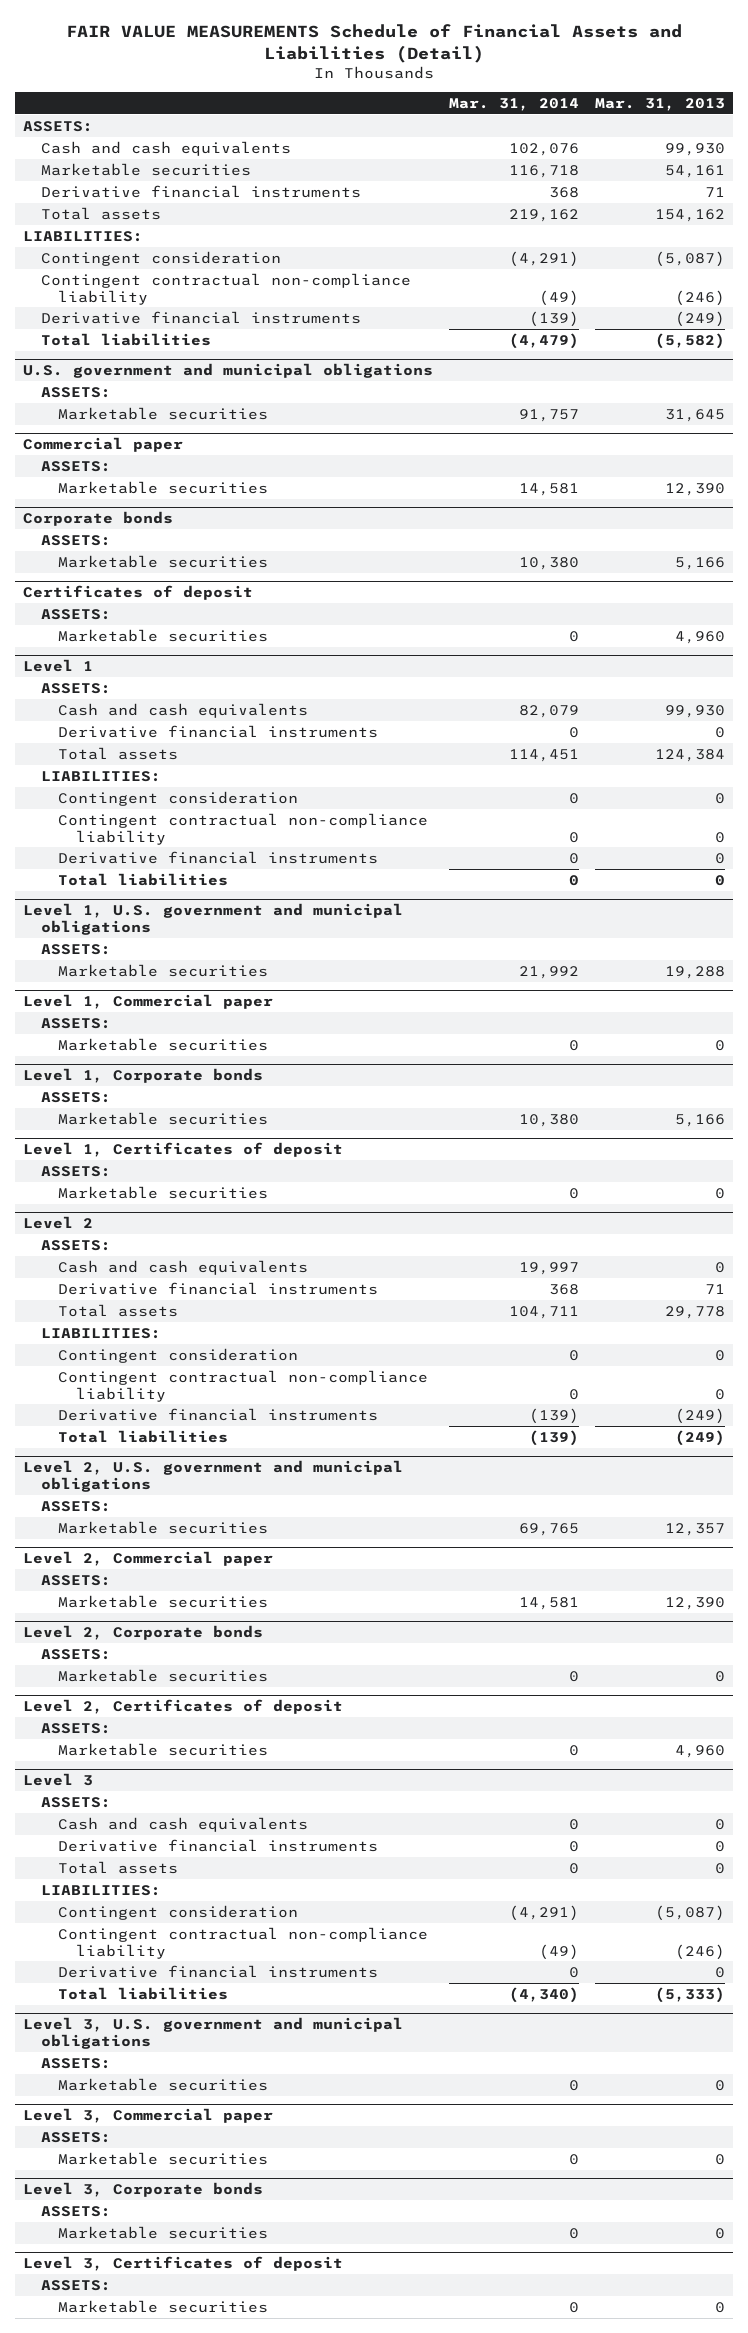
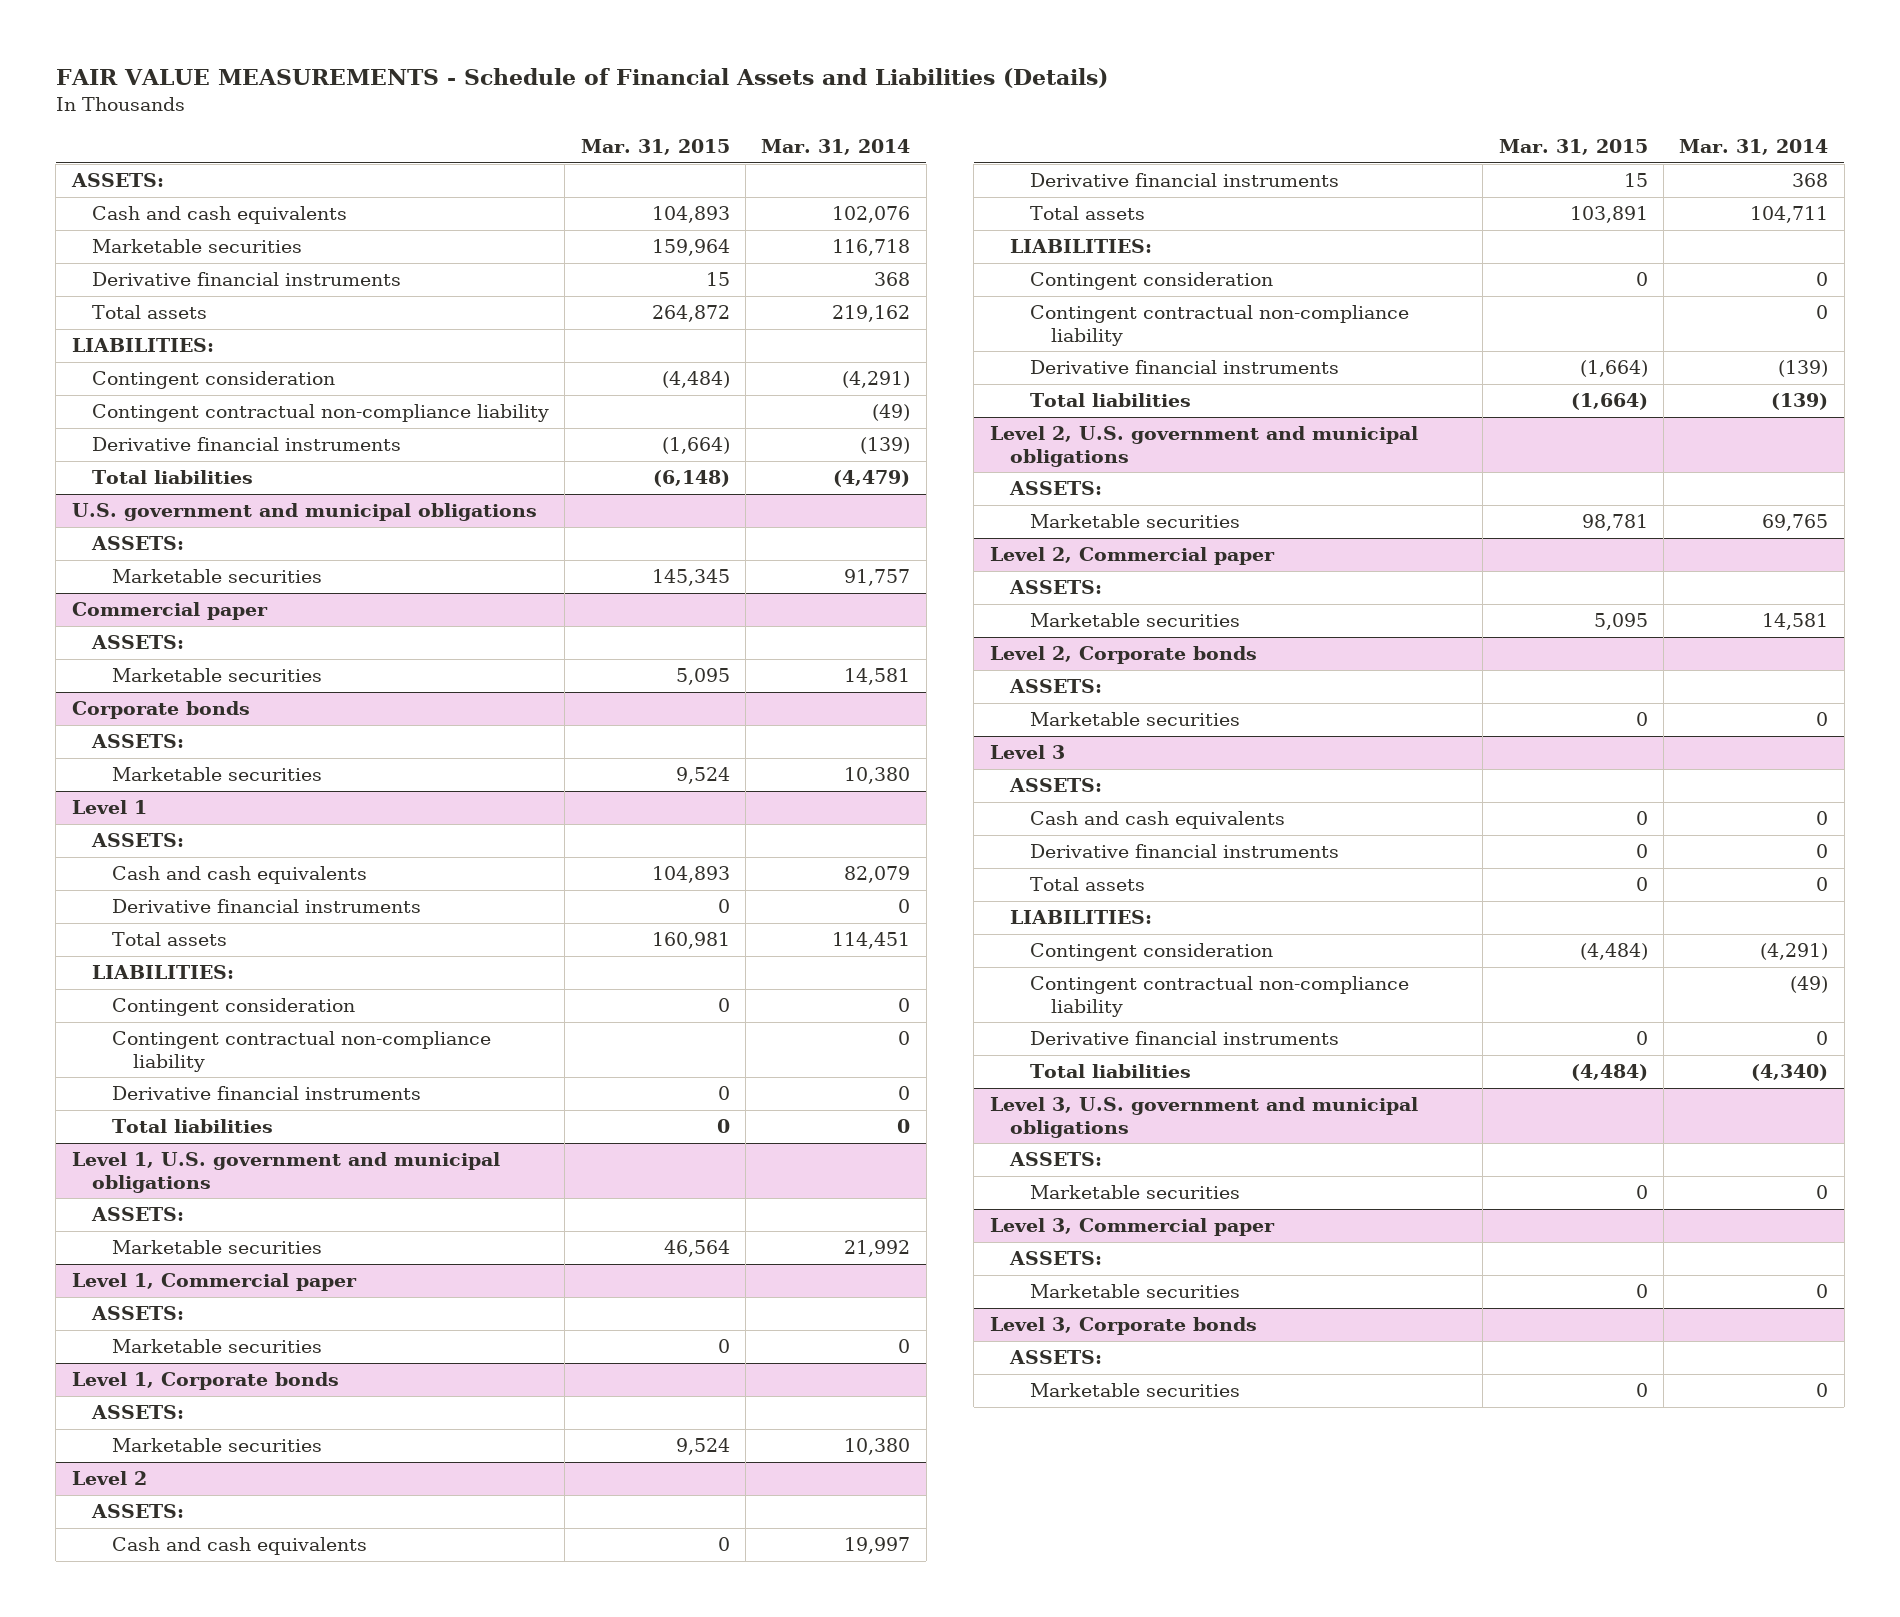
[66,24,683,64] FAIR VALUE MEASUREMENTS Schedule of Financial Assets and Liabilities (Detail) -> [55,68,1108,89] FAIR VALUE MEASUREMENTS - Schedule of Financial Assets and Liabilities (Details)
[594,97,725,111] Mar. 31, 2013 -> none
none -> [580,139,730,156] Mar. 31, 2015
[23,585,254,601] Certificates of deposit -> none
[40,608,111,620] ASSETS: -> none
[58,628,269,642] Marketable securities -> none
[23,1142,344,1158] Level 1, Certificates of deposit -> none
[40,1165,111,1177] ASSETS: -> none
[58,1185,269,1199] Marketable securities -> none
[23,1699,344,1715] Level 2, Certificates of deposit -> none
[40,1722,111,1734] ASSETS: -> none
[58,1742,269,1756] Marketable securities -> none
[23,2256,344,2272] Level 3, Certificates of deposit -> none
[40,2279,111,2291] ASSETS: -> none
[58,2299,269,2313] Marketable securities -> none

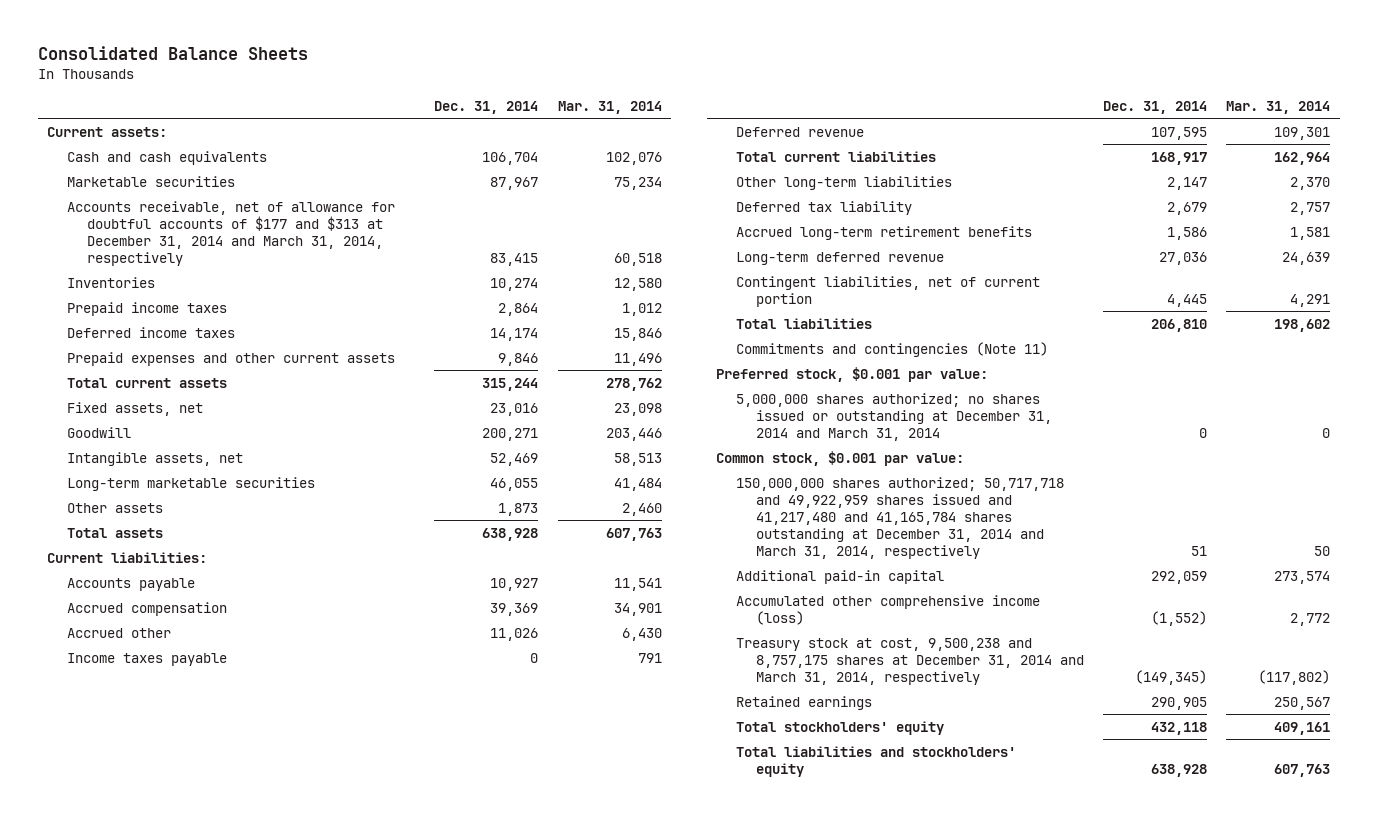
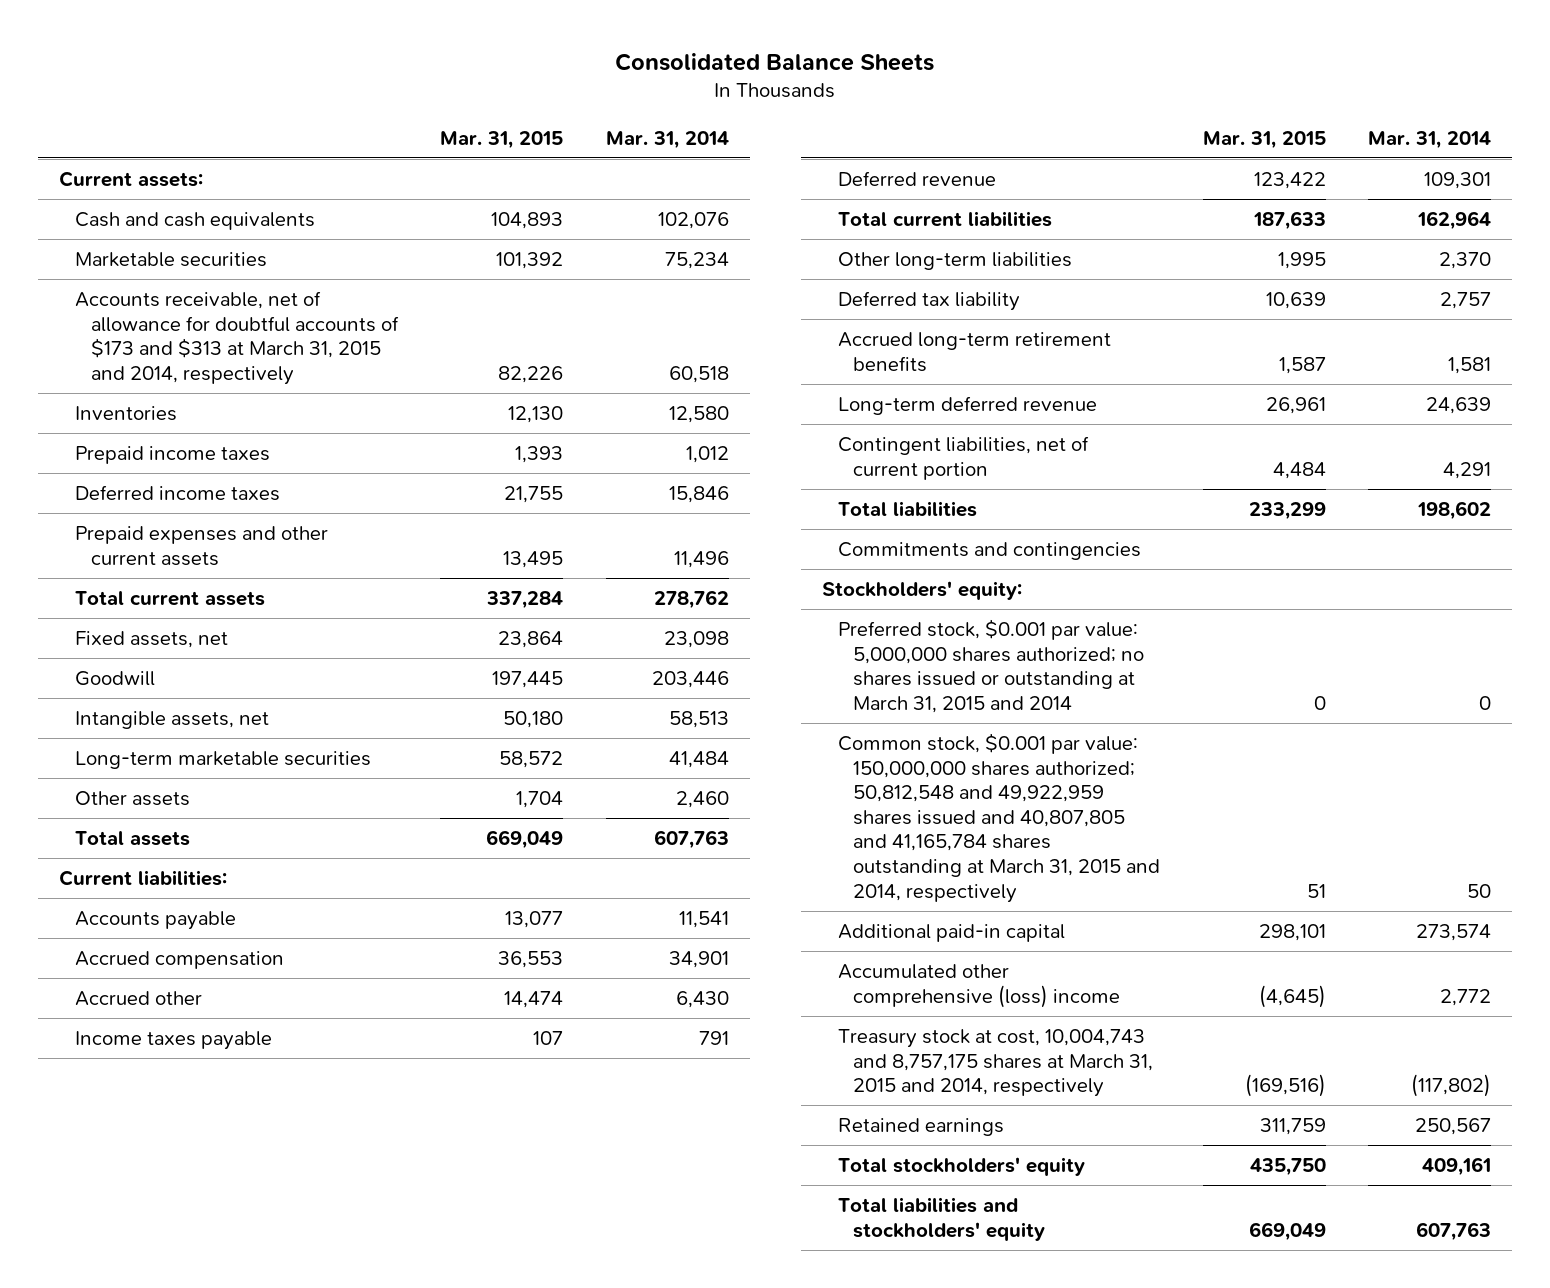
[434,100,539,114] Dec. 31, 2014 -> none
none -> [440,130,564,149] Mar. 31, 2015
[67,200,396,266] Accounts receivable, net of allowance for doubtful accounts of $177 and $313 at December 31, 2014 and March 31, 2014, respectively -> [75,290,400,385] Accounts receivable, net of allowance for doubtful accounts of $173 and $313 at March 31, 2015 and 2014, respectively
[716,366,989,382] Preferred stock, $0.001 par value: -> none
[716,450,965,466] Common stock, $0.001 par value: -> none
[736,341,1049,357] Commitments and contingencies (Note 11) -> [837,541,1141,560] Commitments and contingencies
none -> [821,580,1022,600] Stockholders' equity:
[736,392,1053,441] 5,000,000 shares authorized; no shares issued or outstanding at December 31, 2014 and March 31, 2014 -> [837,618,1145,713] Preferred stock, $0.001 par value: 5,000,000 shares authorized; no shares issued or outstanding at March 31, 2015 and 2014
[736,476,1065,559] 150,000,000 shares authorized; 50,717,718 and 49,922,959 shares issued and 41,217,480 and 41,165,784 shares outstanding at December 31, 2014 and March 31, 2014, respectively -> [837,732,1161,903] Common stock, $0.001 par value: 150,000,000 shares authorized; 50,812,548 and 49,922,959 shares issued and 40,807,805 and 41,165,784 shares outstanding at March 31, 2015 and 2014, respectively
[736,594,1041,625] Accumulated other comprehensive income (loss) -> [837,963,1121,1008] Accumulated other comprehensive (loss) income
[736,637,1085,685] Treasury stock at cost, 9,500,238 and 8,757,175 shares at December 31, 2014 and March 31, 2014, respectively -> [837,1028,1154,1098] Treasury stock at cost, 10,004,743 and 8,757,175 shares at March 31, 2015 and 2014, respectively

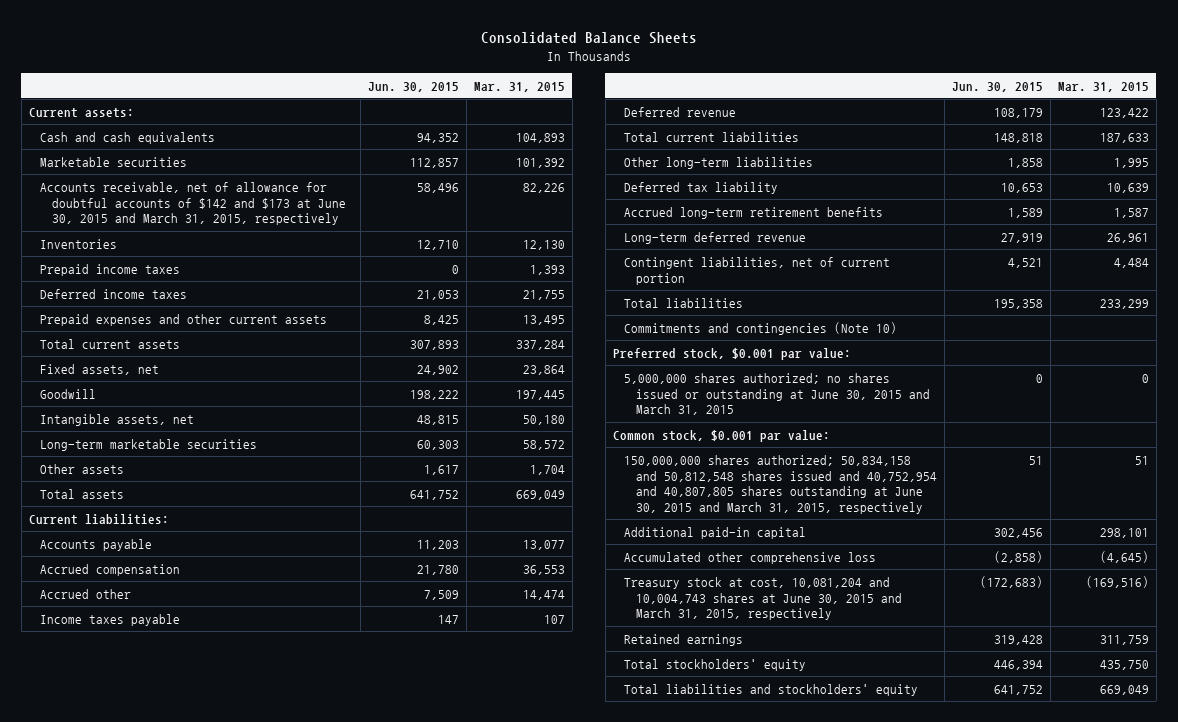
[605,130,729,149] Mar. 31, 2014 -> none
none -> [367,81,459,92] Jun. 30, 2015
[75,290,400,385] Accounts receivable, net of allowance for doubtful accounts of $173 and $313 at March 31, 2015 and 2014, respectively -> [40,181,346,226] Accounts receivable, net of allowance for doubtful accounts of $142 and $173 at June 30, 2015 and March 31, 2015, respectively
[821,580,1022,600] Stockholders' equity: -> none
[837,541,1141,560] Commitments and contingencies -> [624,321,898,335] Commitments and contingencies (Note 10)
none -> [612,347,851,360] Preferred stock, $0.001 par value:
[837,618,1145,713] Preferred stock, $0.001 par value: 5,000,000 shares authorized; no shares issued or outstanding at March 31, 2015 and 2014 -> [624,372,930,416] 5,000,000 shares authorized; no shares issued or outstanding at June 30, 2015 and March 31, 2015
none -> [612,429,830,442] Common stock, $0.001 par value:
[837,732,1161,903] Common stock, $0.001 par value: 150,000,000 shares authorized; 50,812,548 and 49,922,959 shares issued and 40,807,805 and 41,165,784 shares outstanding at March 31, 2015 and 2014, respectively -> [624,454,937,515] 150,000,000 shares authorized; 50,834,158 and 50,812,548 shares issued and 40,752,954 and 40,807,805 shares outstanding at June 30, 2015 and March 31, 2015, respectively
[837,963,1121,1008] Accumulated other comprehensive (loss) income -> [624,551,877,564] Accumulated other comprehensive loss
[837,1028,1154,1098] Treasury stock at cost, 10,004,743 and 8,757,175 shares at March 31, 2015 and 2014, respectively -> [624,576,902,621] Treasury stock at cost, 10,081,204 and 10,004,743 shares at June 30, 2015 and March 31, 2015, respectively

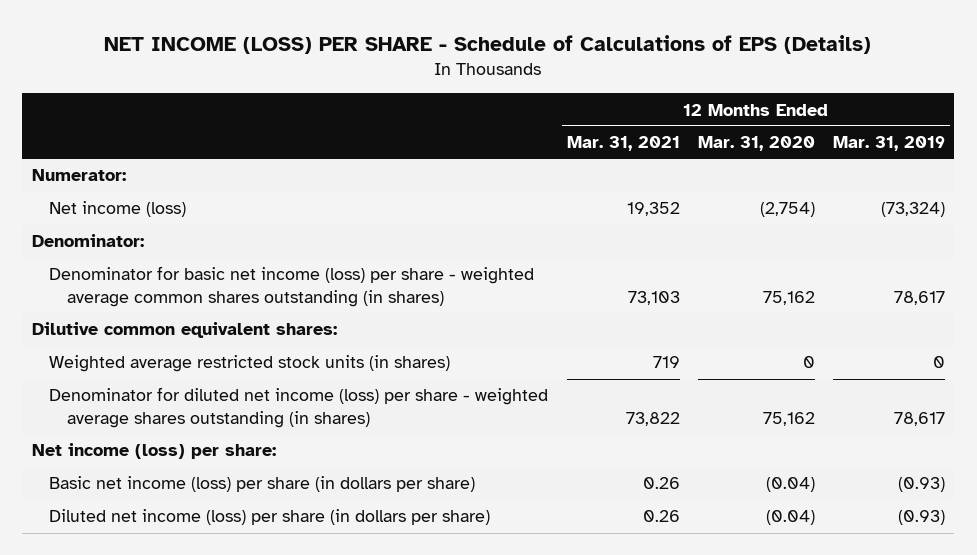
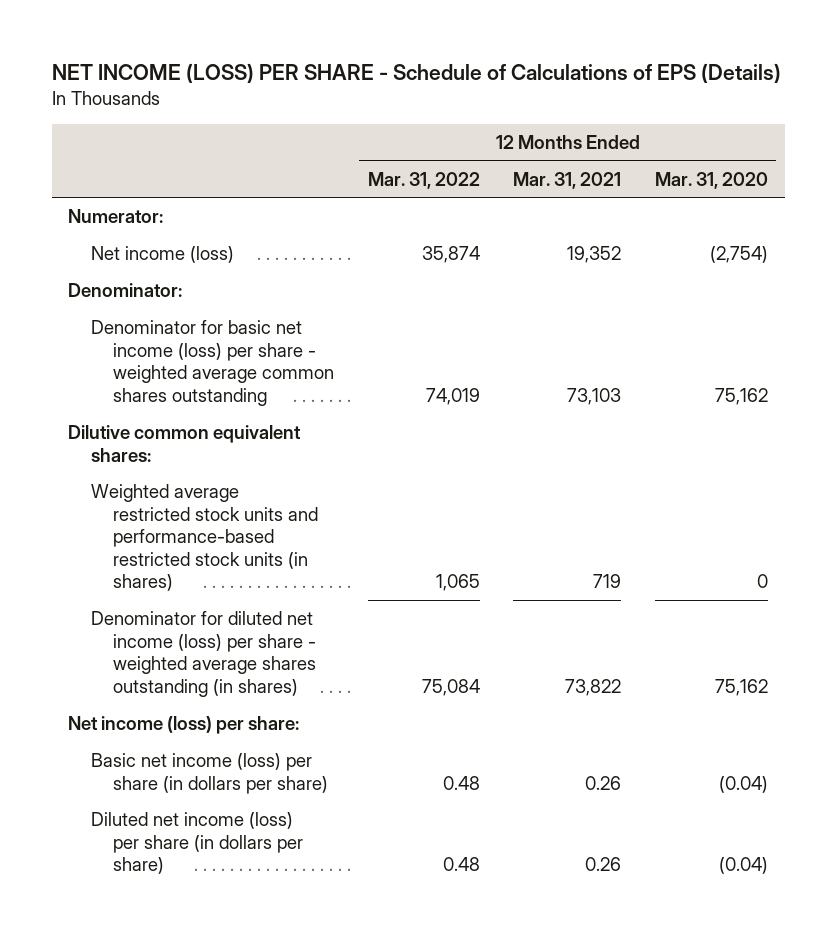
[833,136,946,152] Mar. 31, 2019 -> none
none -> [367,171,480,189] Mar. 31, 2022
[49,266,535,307] Denominator for basic net income (loss) per share - weighted average common shares outstanding (in shares) -> [90,320,334,406] Denominator for basic net income (loss) per share - weighted average common shares outstanding
[49,355,451,373] Weighted average restricted stock units (in shares) -> [90,484,318,592] Weighted average restricted stock units and performance-based restricted stock units (in shares)

